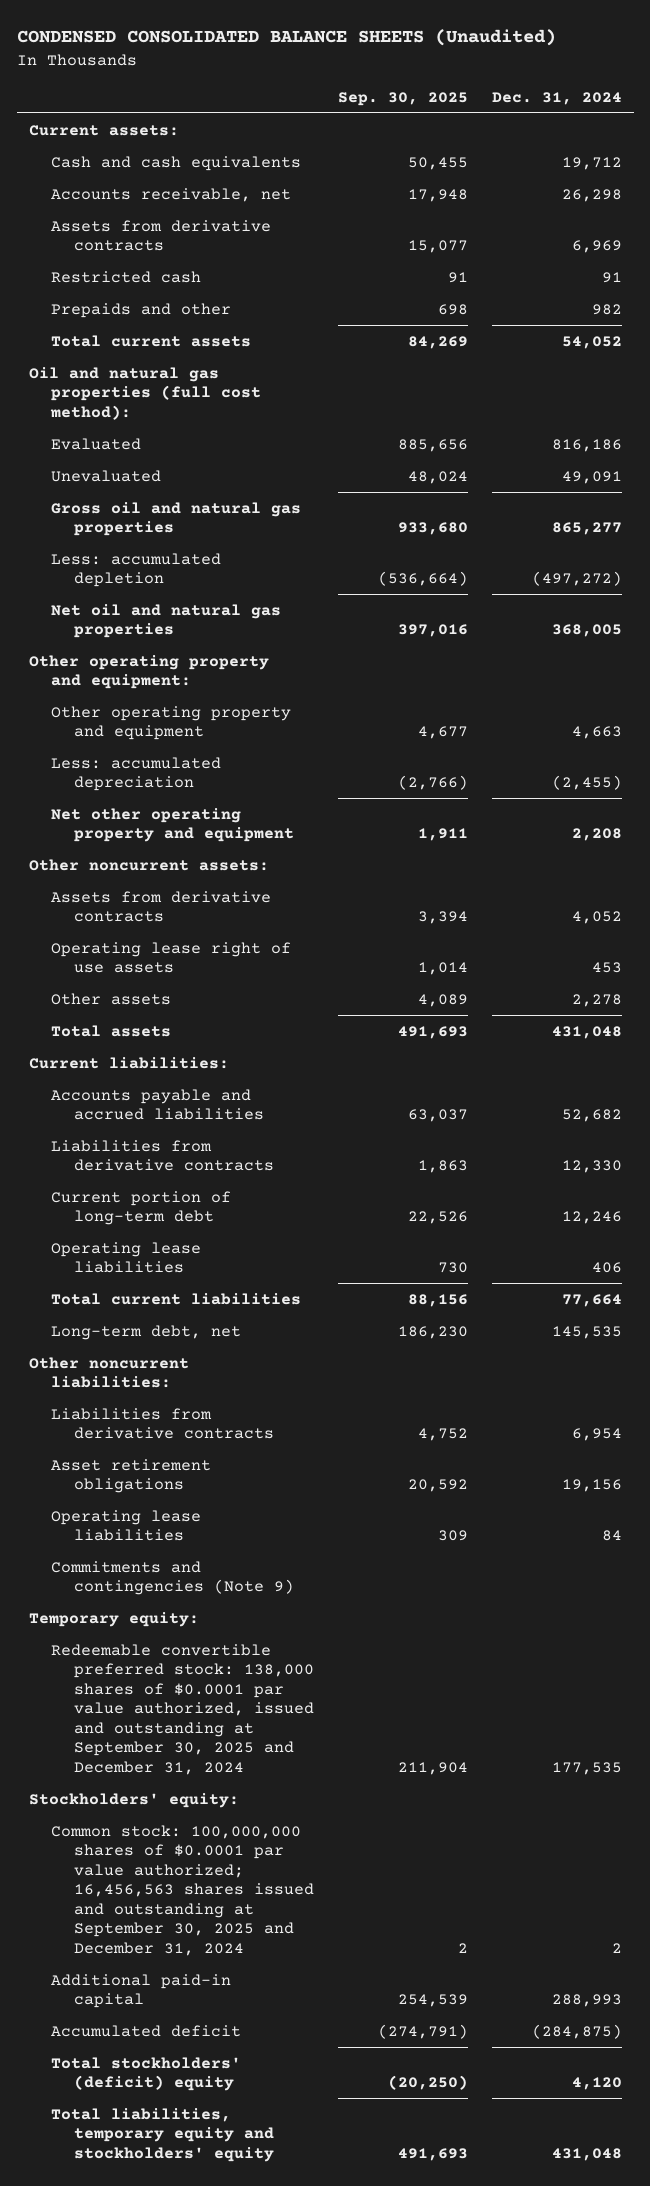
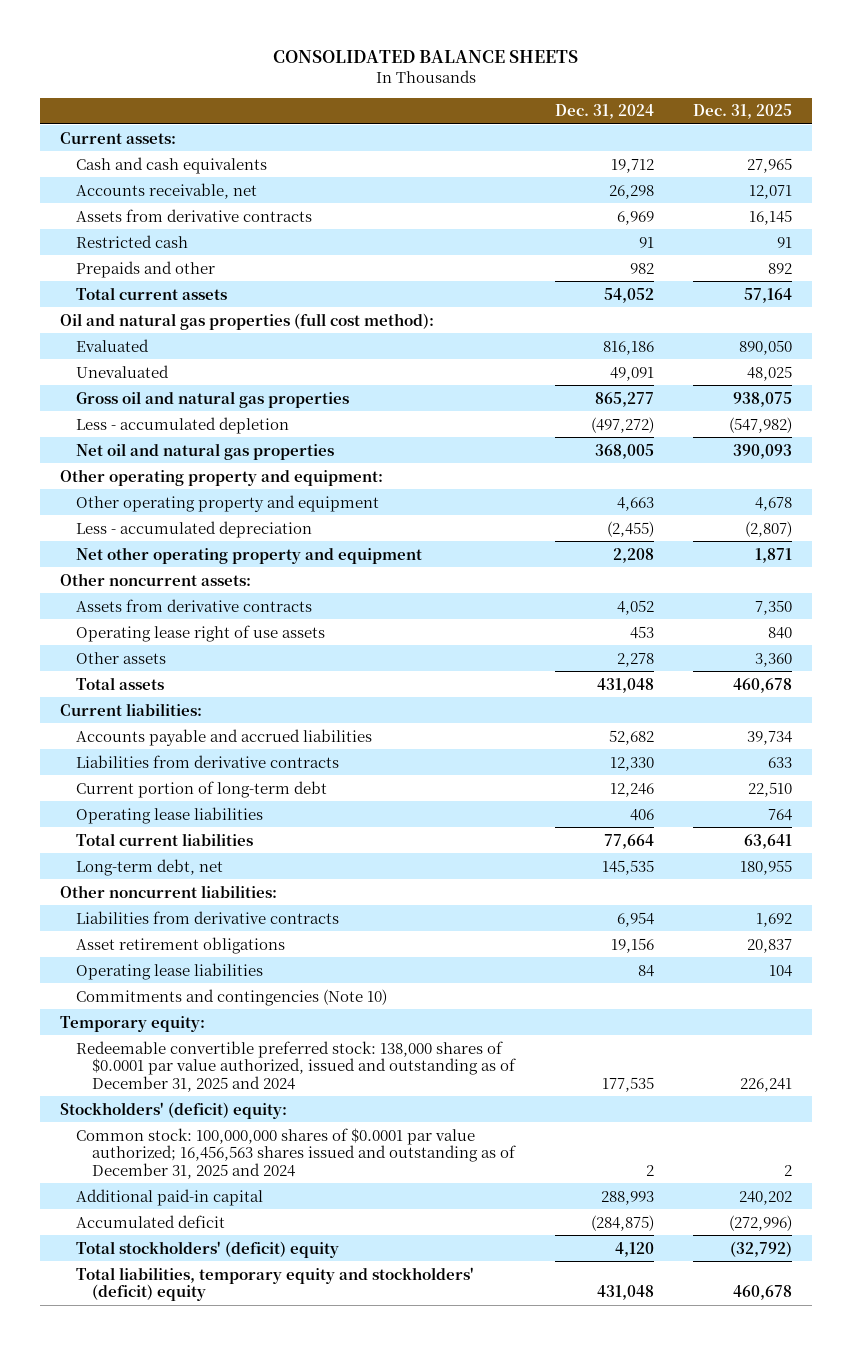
[16,29,556,47] CONDENSED CONSOLIDATED BALANCE SHEETS (Unaudited) -> [272,49,578,63] CONSOLIDATED BALANCE SHEETS
[337,91,468,106] Sep. 30, 2025 -> none
none -> [693,104,793,120] Dec. 31, 2025
[51,552,222,588] Less: accumulated depletion -> [75,416,289,434] Less - accumulated depletion
[51,756,222,792] Less: accumulated depreciation -> [75,520,312,538] Less - accumulated depreciation
[51,1560,294,1596] Commitments and contingencies (Note 9) -> [75,988,387,1006] Commitments and contingencies (Note 10)
[51,1643,314,1775] Redeemable convertible preferred stock: 138,000 shares of $0.0001 par value authorized, issued and outstanding at September 30, 2025 and December 31, 2024 -> [75,1040,516,1092] Redeemable convertible preferred stock: 138,000 shares of $0.0001 par value authorized, issued and outstanding as of December 31, 2025 and 2024
[28,1792,239,1808] Stockholders' equity: -> [59,1101,287,1119] Stockholders' (deficit) equity:
[51,1824,314,1956] Common stock: 100,000,000 shares of $0.0001 par value authorized; 16,456,563 shares issued and outstanding at September 30, 2025 and December 31, 2024 -> [75,1127,516,1179] Common stock: 100,000,000 shares of $0.0001 par value authorized; 16,456,563 shares issued and outstanding as of December 31, 2025 and 2024
[51,2107,274,2162] Total liabilities, temporary equity and stockholders' equity -> [75,1266,474,1302] Total liabilities, temporary equity and stockholders' (deficit) equity

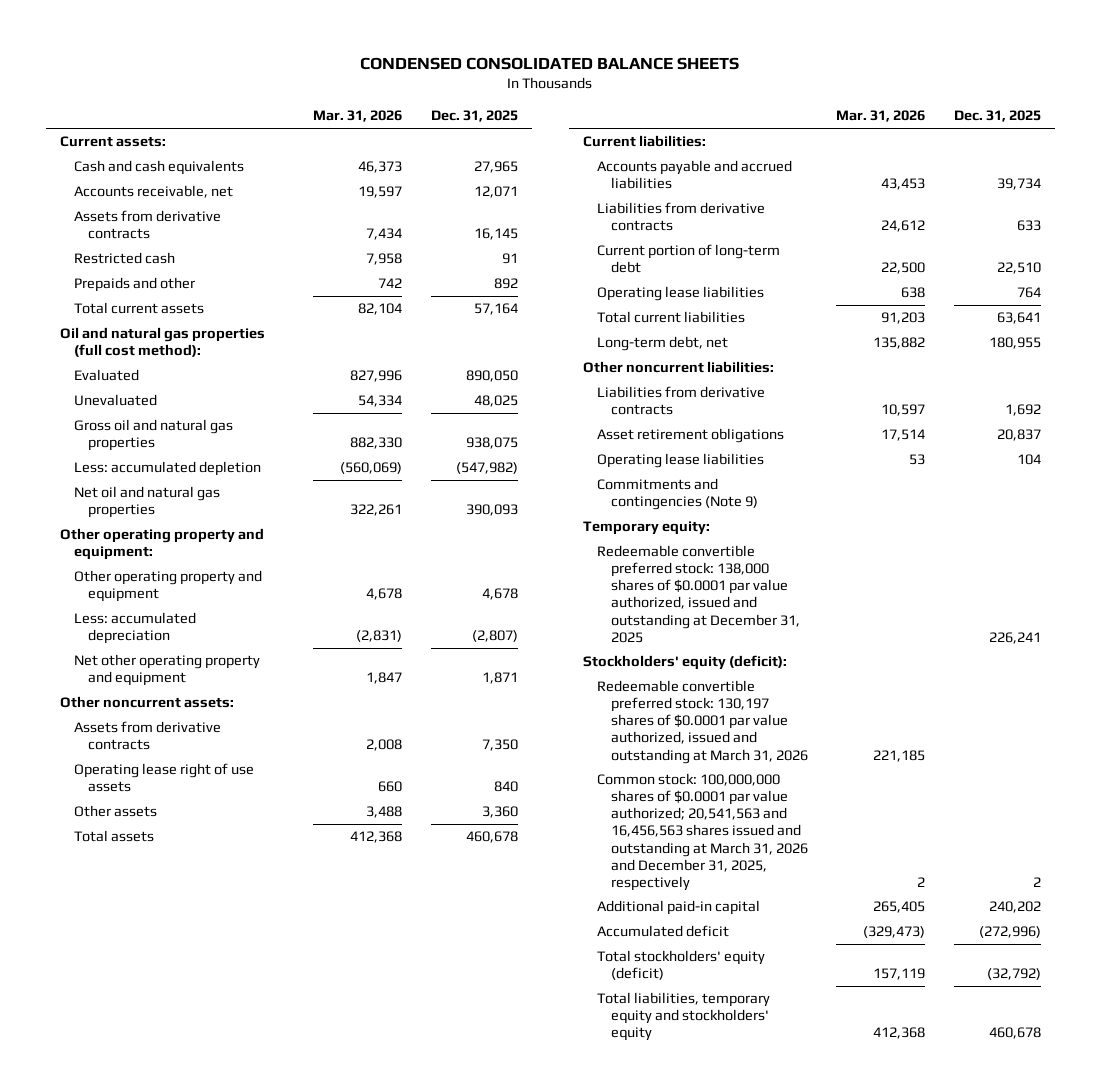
[272,49,578,63] CONSOLIDATED BALANCE SHEETS -> [360,56,740,70] CONDENSED CONSOLIDATED BALANCE SHEETS
[554,104,654,120] Dec. 31, 2024 -> none
none -> [313,110,403,123] Mar. 31, 2026
[75,416,289,434] Less - accumulated depletion -> [73,461,261,477] Less: accumulated depletion
[75,520,312,538] Less - accumulated depreciation -> [73,612,196,645] Less: accumulated depreciation
[75,988,387,1006] Commitments and contingencies (Note 10) -> [596,478,758,511] Commitments and contingencies (Note 9)
[75,1040,516,1092] Redeemable convertible preferred stock: 138,000 shares of $0.0001 par value authorized, issued and outstanding as of December 31, 2025 and 2024 -> [596,545,800,643] Redeemable convertible preferred stock: 138,000 shares of $0.0001 par value authorized, issued and outstanding at December 31, 2025
[59,1101,287,1119] Stockholders' (deficit) equity: -> [583,655,788,671] Stockholders' equity (deficit):
none -> [596,680,808,764] Redeemable convertible preferred stock: 130,197 shares of $0.0001 par value authorized, issued and outstanding at March 31, 2026
[75,1127,516,1179] Common stock: 100,000,000 shares of $0.0001 par value authorized; 16,456,563 shares issued and outstanding as of December 31, 2025 and 2024 -> [596,773,808,891] Common stock: 100,000,000 shares of $0.0001 par value authorized; 20,541,563 and 16,456,563 shares issued and outstanding at March 31, 2026 and December 31, 2025, respectively
[75,1240,339,1258] Total stockholders' (deficit) equity -> [596,950,765,981] Total stockholders' equity (deficit)
[75,1266,474,1302] Total liabilities, temporary equity and stockholders' (deficit) equity -> [596,992,770,1042] Total liabilities, temporary equity and stockholders' equity

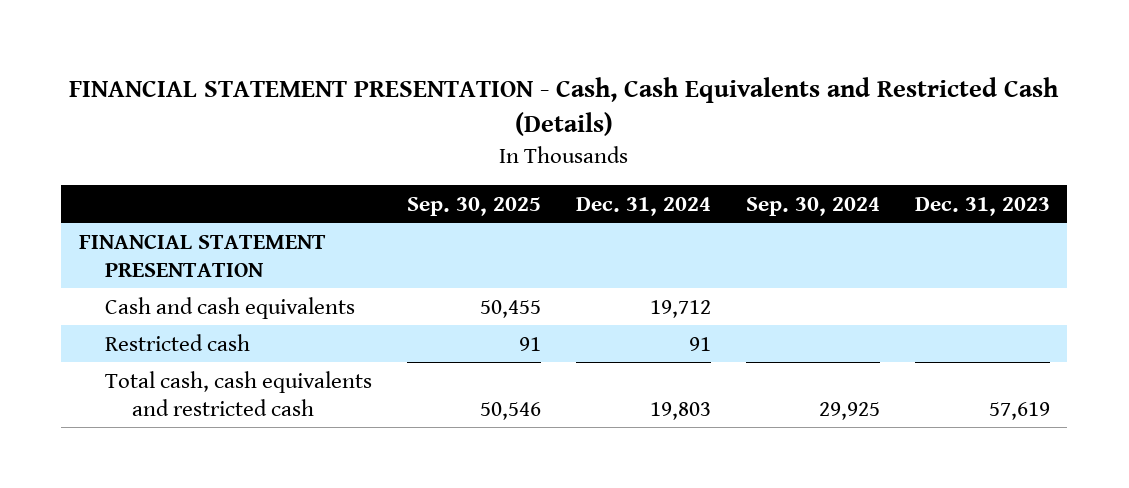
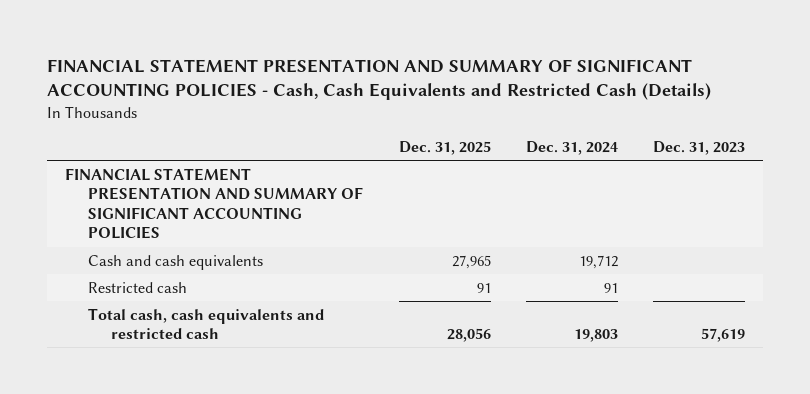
[69,76,1060,136] FINANCIAL STATEMENT PRESENTATION - Cash, Cash Equivalents and Restricted Cash (Details) -> [47,58,712,101] FINANCIAL STATEMENT PRESENTATION AND SUMMARY OF SIGNIFICANT ACCOUNTING POLICIES - Cash, Cash Equivalents and Restricted Cash (Details)
[407,196,542,216] Sep. 30, 2025 -> none
[745,196,880,216] Sep. 30, 2024 -> none
none -> [398,140,491,155] Dec. 31, 2025
[78,233,326,277] FINANCIAL STATEMENT PRESENTATION -> [64,167,364,240] FINANCIAL STATEMENT PRESENTATION AND SUMMARY OF SIGNIFICANT ACCOUNTING POLICIES

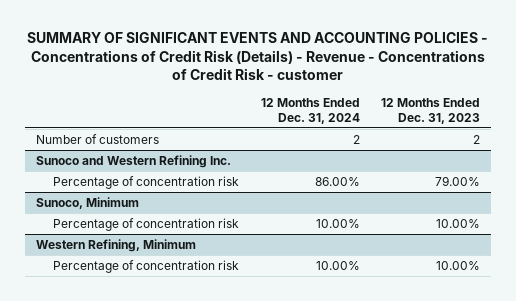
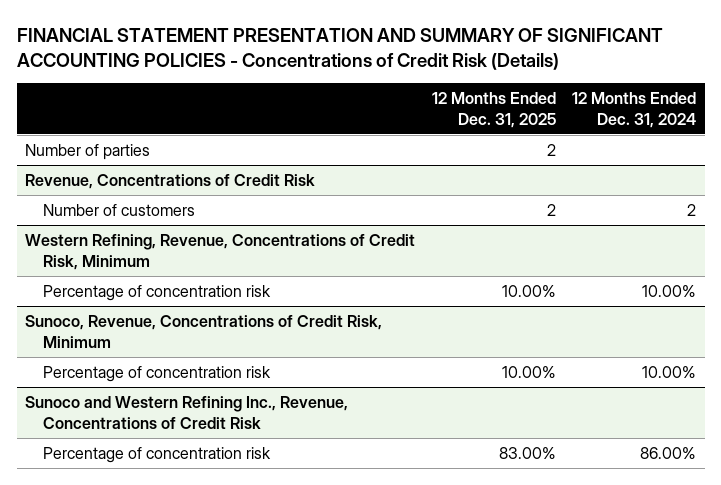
[26,32,488,81] SUMMARY OF SIGNIFICANT EVENTS AND ACCOUNTING POLICIES - Concentrations of Credit Risk (Details) - Revenue - Concentrations of Credit Risk - customer -> [16,27,663,70] FINANCIAL STATEMENT PRESENTATION AND SUMMARY OF SIGNIFICANT ACCOUNTING POLICIES - Concentrations of Credit Risk (Details)
[381,97,481,124] 12 Months Ended Dec. 31, 2023 -> none
none -> [431,91,556,128] 12 Months Ended Dec. 31, 2025
none -> [24,143,150,160] Number of parties
none -> [24,173,315,189] Revenue, Concentrations of Credit Risk
[35,154,231,168] Sunoco and Western Refining Inc. -> none
[52,175,239,189] Percentage of concentration risk -> none
[35,196,139,209] Sunoco, Minimum -> none
none -> [24,233,415,270] Western Refining, Revenue, Concentrations of Credit Risk, Minimum
[35,238,196,252] Western Refining, Minimum -> none
none -> [24,314,382,348] Sunoco, Revenue, Concentrations of Credit Risk, Minimum
none -> [24,395,348,429] Sunoco and Western Refining Inc., Revenue, Concentrations of Credit Risk
none -> [43,446,272,463] Percentage of concentration risk

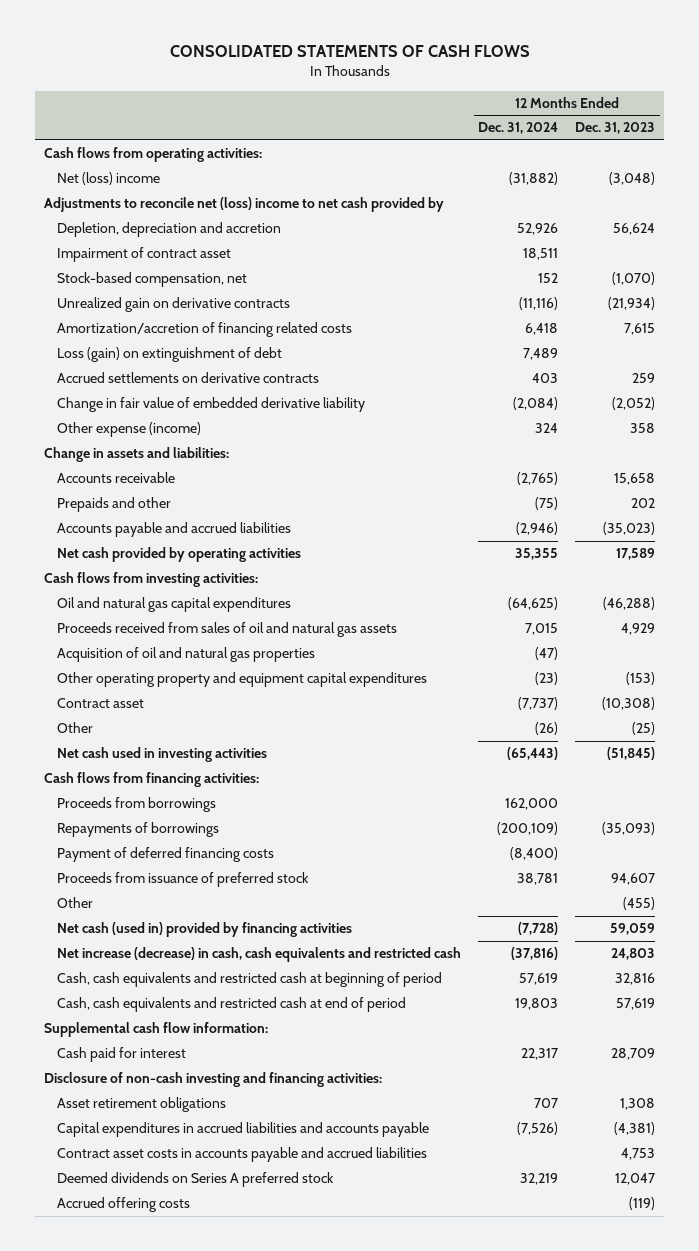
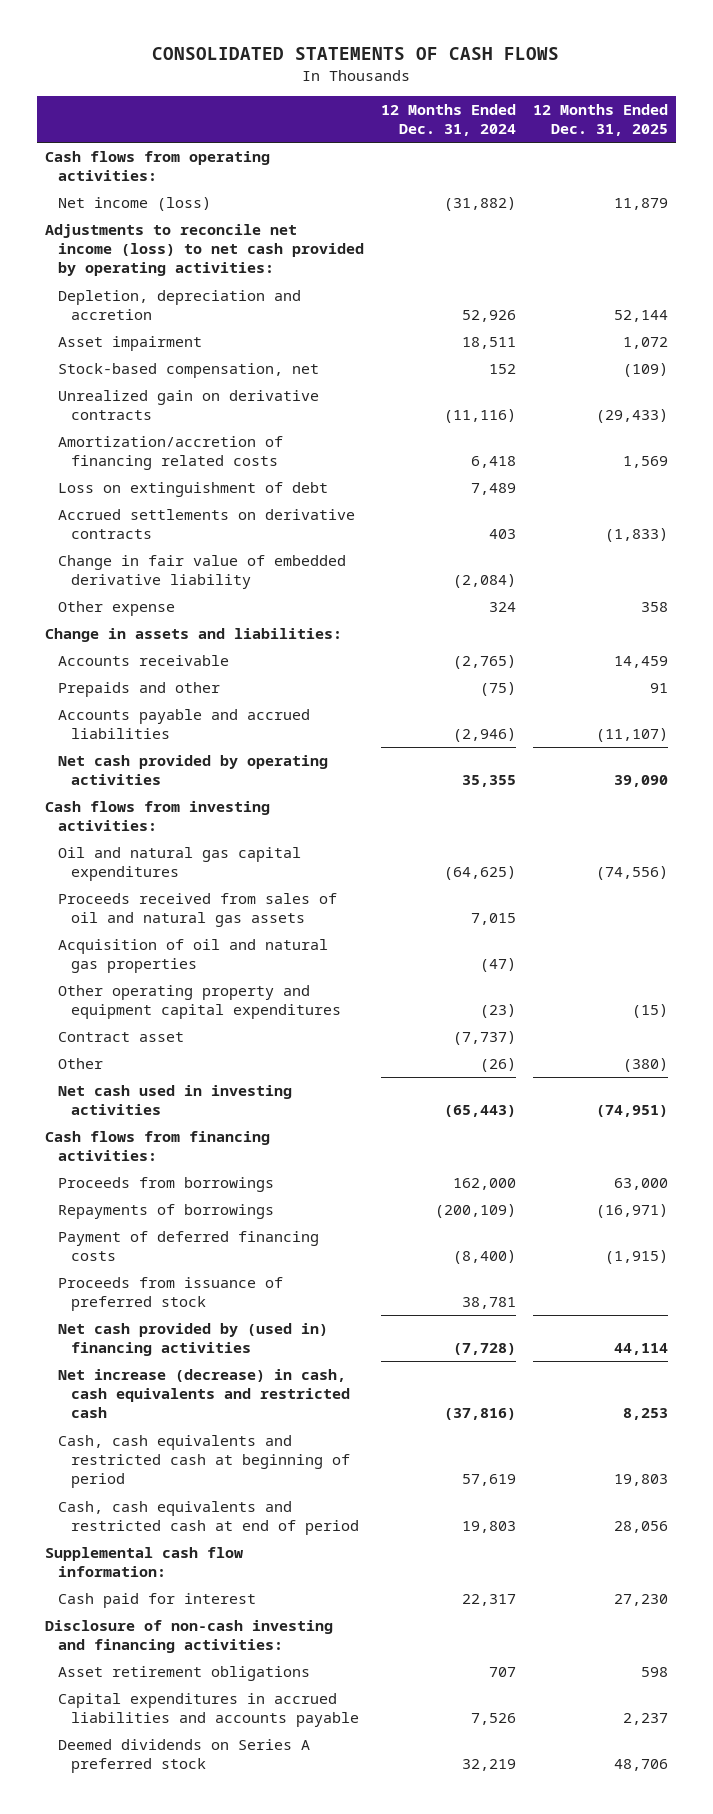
[575,122,656,135] Dec. 31, 2023 -> none
none -> [532,103,668,137] 12 Months Ended Dec. 31, 2025
[56,172,160,186] Net (loss) income -> [58,197,212,212] Net income (loss)
[43,197,444,213] Adjustments to reconcile net (loss) income to net cash provided by -> [45,224,365,277] Adjustments to reconcile net income (loss) to net cash provided by operating activities:
[56,247,231,263] Impairment of contract asset -> [58,336,203,352] Asset impairment
[56,347,282,363] Loss (gain) on extinguishment of debt -> [58,482,329,498] Loss on extinguishment of debt
[56,422,201,438] Other expense (income) -> [58,601,176,617] Other expense
[56,897,93,909] Other -> none
[56,922,352,938] Net cash (used in) provided by financing activities -> [58,1323,329,1357] Net cash provided by (used in) financing activities
[56,1147,427,1163] Contract asset costs in accounts payable and accrued liabilities -> none
[517,1122,559,1136] (7,526) -> [470,1713,516,1726] 7,526
[56,1197,190,1213] Accrued offering costs -> none

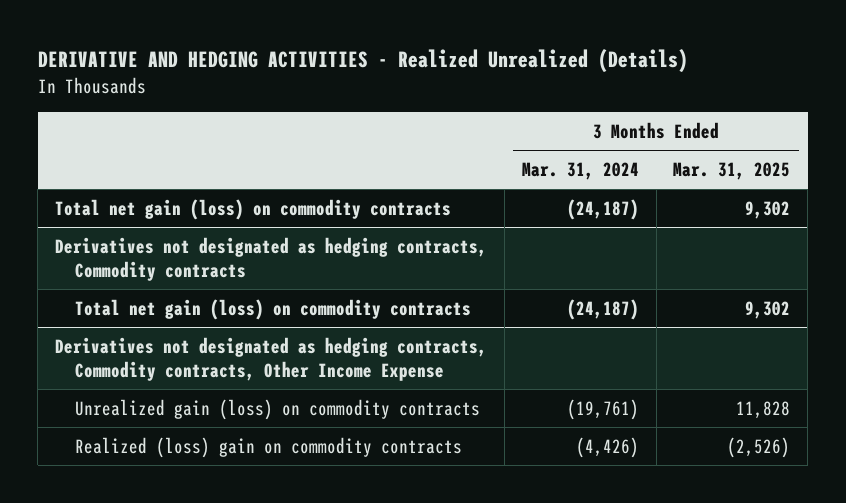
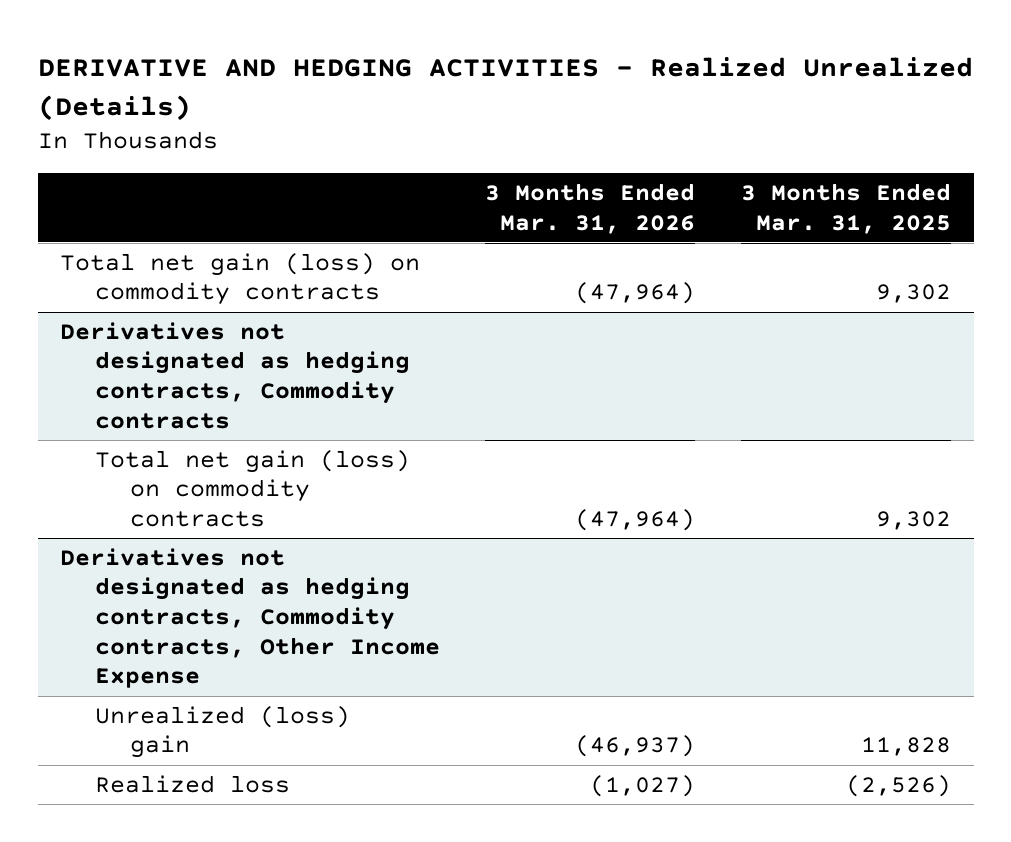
[521,161,639,180] Mar. 31, 2024 -> none
none -> [485,183,696,234] 3 Months Ended Mar. 31, 2026
[74,398,480,420] Unrealized gain (loss) on commodity contracts -> [94,705,350,759] Unrealized (loss) gain
[74,436,462,458] Realized (loss) gain on commodity contracts -> [94,774,290,793] Realized loss

